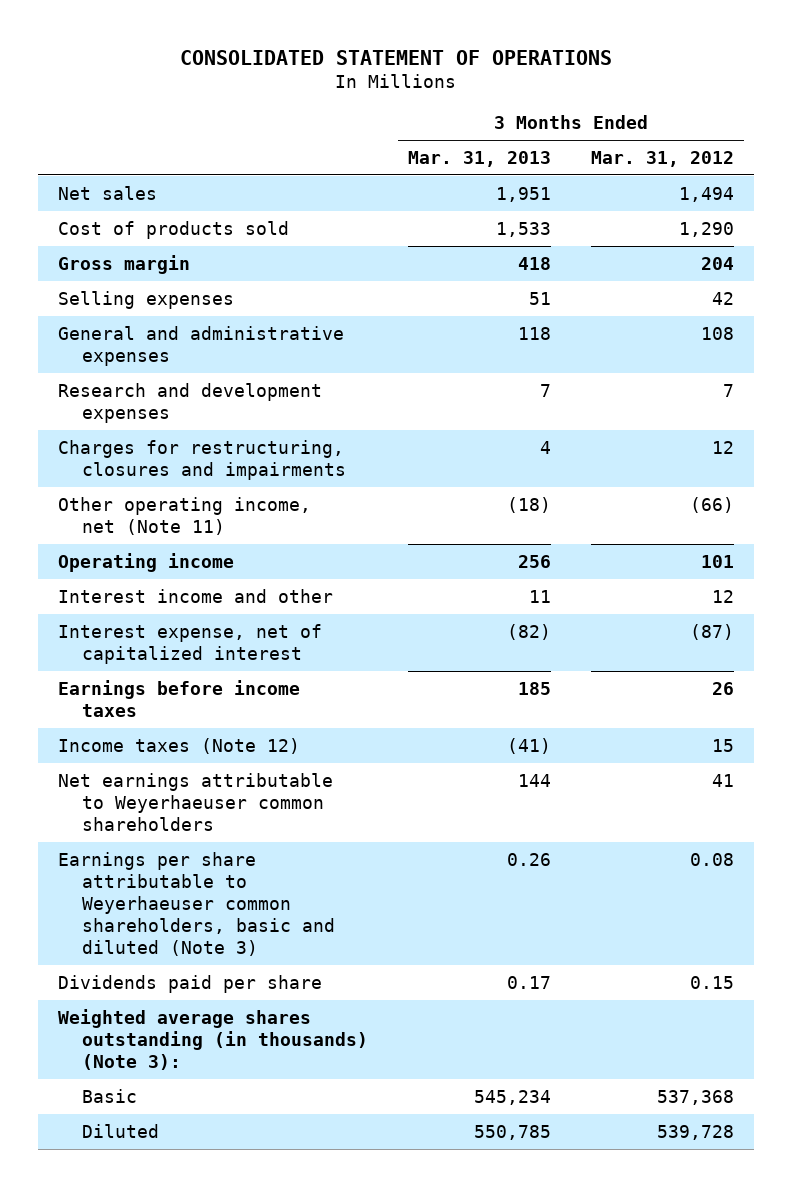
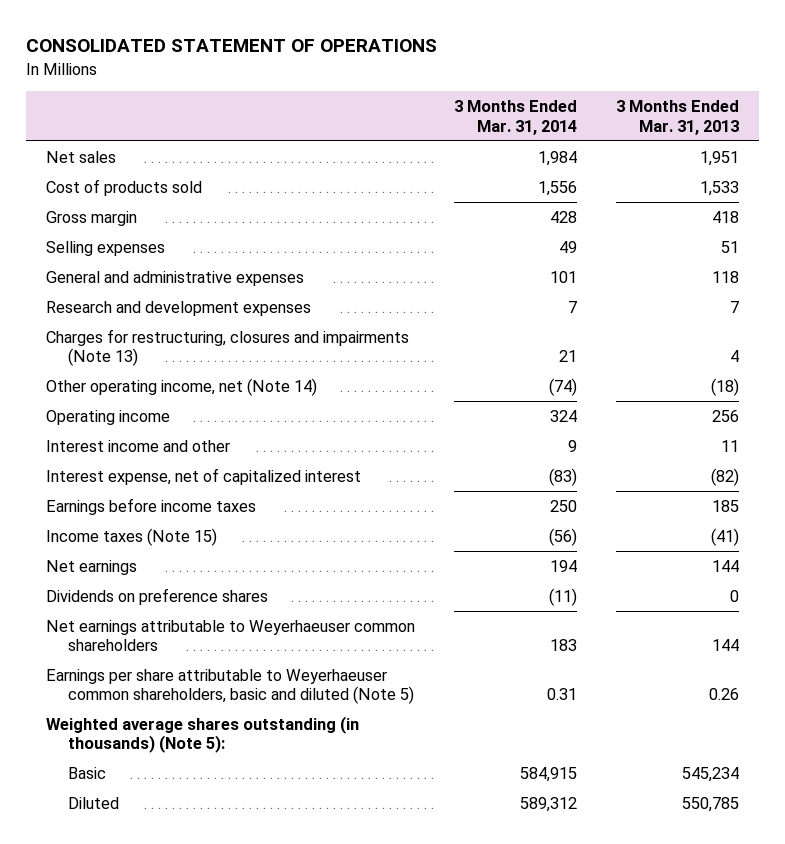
[591,150,735,167] Mar. 31, 2012 -> none
none -> [453,100,577,135] 3 Months Ended Mar. 31, 2014
[57,439,346,480] Charges for restructuring, closures and impairments -> [45,328,409,367] Charges for restructuring, closures and impairments (Note 13)
[57,496,311,535] Other operating income, net (Note 11) -> [45,377,317,396] Other operating income, net (Note 14)
[57,737,300,754] Income taxes (Note 12) -> [45,527,217,546] Income taxes (Note 15)
none -> [45,559,137,575] Net earnings
none -> [45,587,268,605] Dividends on preference shares
[57,974,322,993] Dividends paid per share -> none
[57,851,335,957] Earnings per share attributable to Weyerhaeuser common shareholders, basic and diluted (Note 3) -> [45,668,414,705] Earnings per share attributable to Weyerhaeuser common shareholders, basic and diluted (Note 5)
[57,1008,368,1071] Weighted average shares outstanding (in thousands) (Note 3): -> [45,715,359,754] Weighted average shares outstanding (in thousands) (Note 5):

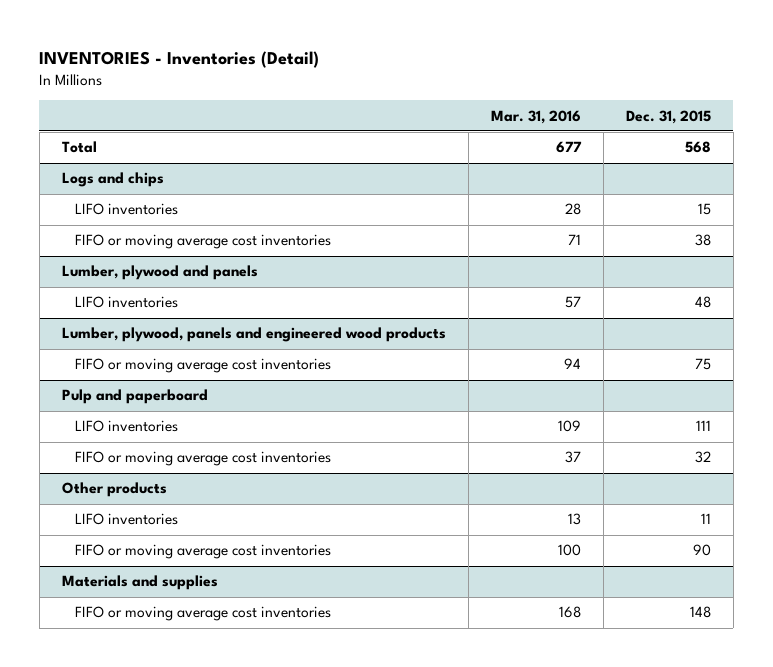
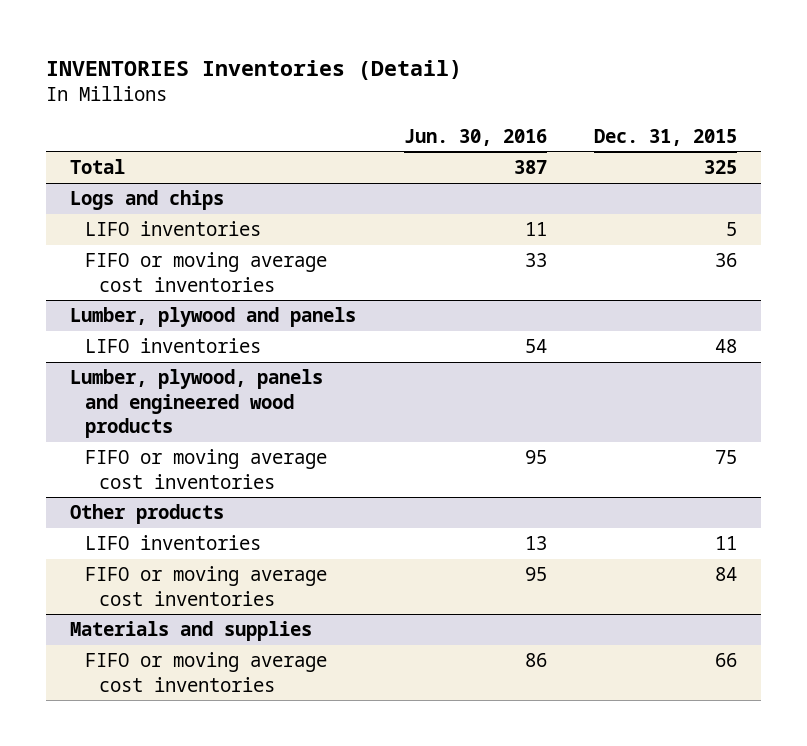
[39,50,320,68] INVENTORIES - Inventories (Detail) -> [46,59,463,80] INVENTORIES Inventories (Detail)
[490,109,581,124] Mar. 31, 2016 -> none
none -> [403,128,547,146] Jun. 30, 2016
[684,141,711,154] 568 -> [704,160,738,175] 325
[697,203,711,216] 15 -> [726,222,738,237] 5
[694,234,711,247] 38 -> [715,253,738,268] 36
[61,389,208,405] Pulp and paperboard -> none
[74,420,178,433] LIFO inventories -> none
[74,451,331,467] FIFO or moving average cost inventories -> none
[692,544,711,557] 90 -> [715,567,738,582] 84
[689,606,711,619] 148 -> [715,653,738,668] 66

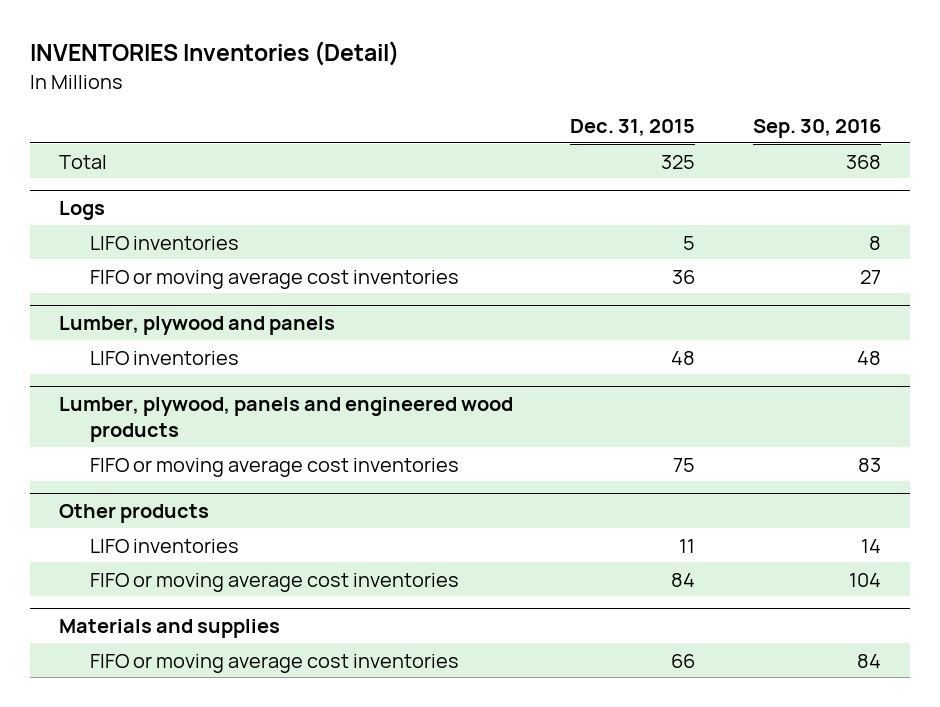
[403,128,547,146] Jun. 30, 2016 -> none
none -> [752,119,881,139] Sep. 30, 2016
[70,190,225,211] Logs and chips -> [58,201,105,221] Logs

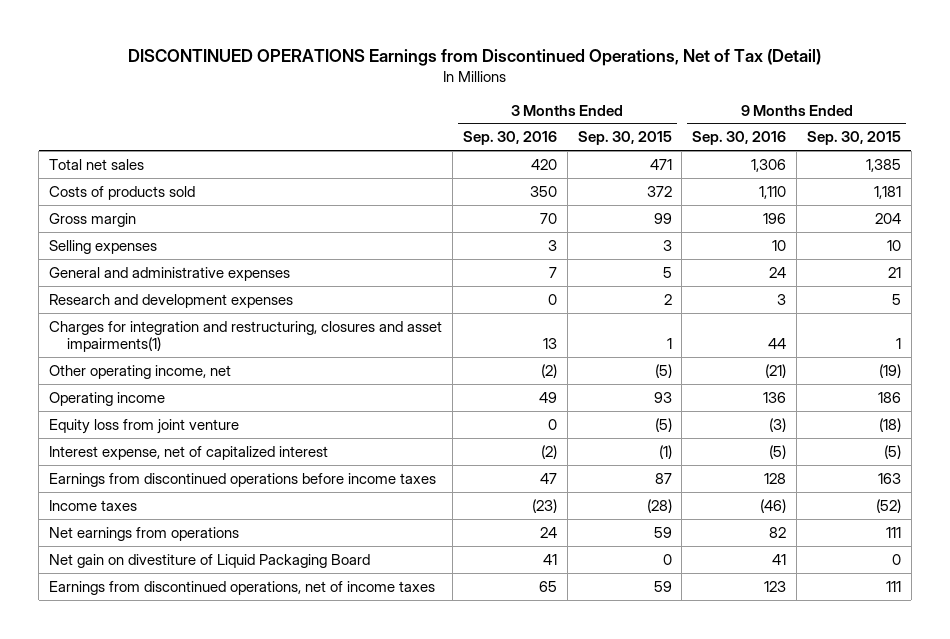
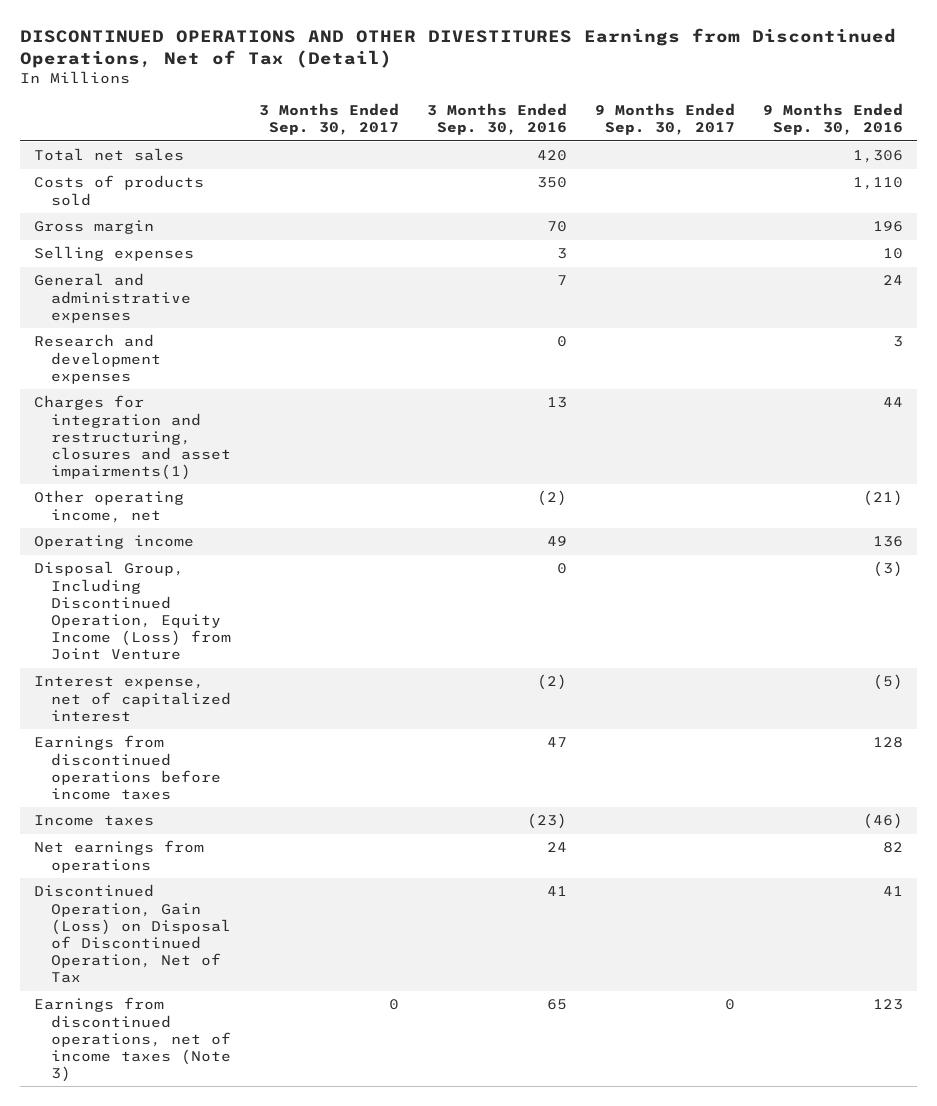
[128,48,822,66] DISCONTINUED OPERATIONS Earnings from Discontinued Operations, Net of Tax (Detail) -> [19,27,896,68] DISCONTINUED OPERATIONS AND OTHER DIVESTITURES Earnings from Discontinued Operations, Net of Tax (Detail)
[577,131,672,146] Sep. 30, 2015 -> none
[806,131,901,146] Sep. 30, 2015 -> none
none -> [259,103,400,136] 3 Months Ended Sep. 30, 2017
none -> [595,103,736,136] 9 Months Ended Sep. 30, 2017
[49,418,240,434] Equity loss from joint venture -> [33,561,232,661] Disposal Group, Including Discontinued Operation, Equity Income (Loss) from Joint Venture
[49,553,371,568] Net gain on divestiture of Liquid Packaging Board -> [33,884,232,984] Discontinued Operation, Gain (Loss) on Disposal of Discontinued Operation, Net of Tax
[49,580,436,595] Earnings from discontinued operations, net of income taxes -> [33,997,232,1082] Earnings from discontinued operations, net of income taxes (Note 3)

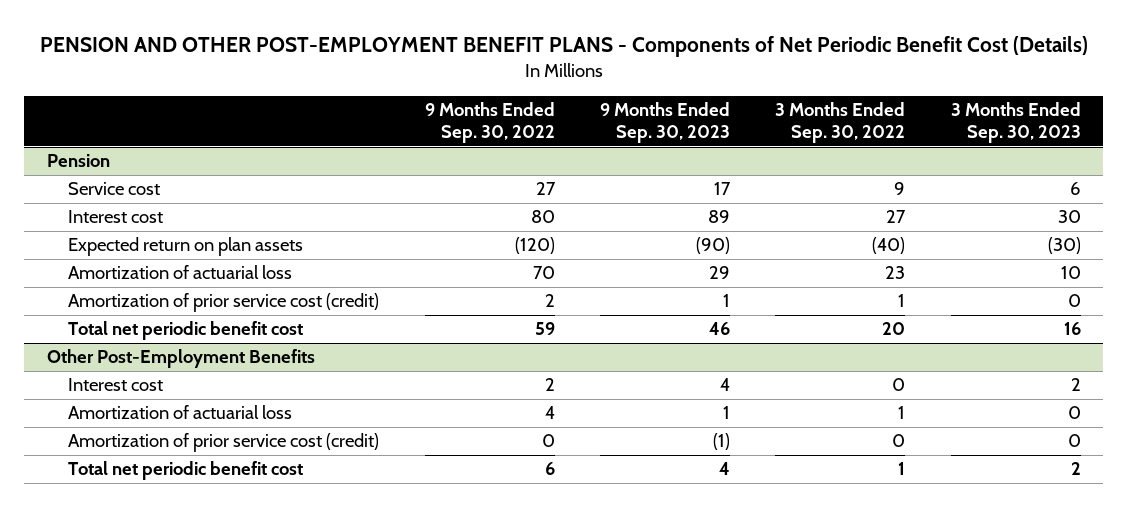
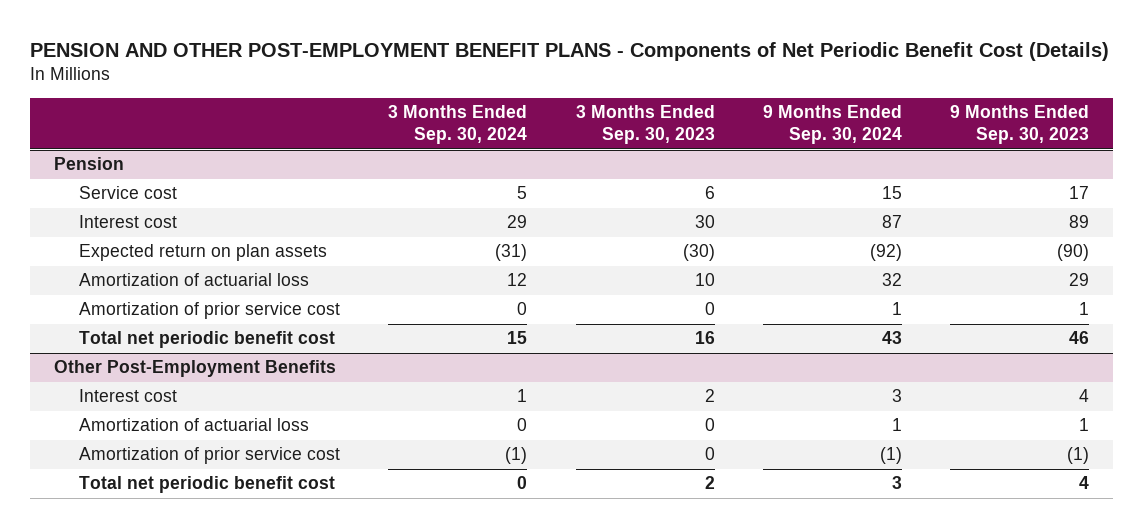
[424,101,555,144] 9 Months Ended Sep. 30, 2022 -> none
[775,101,906,144] 3 Months Ended Sep. 30, 2022 -> none
none -> [388,105,528,145] 3 Months Ended Sep. 30, 2024
none -> [762,105,902,145] 9 Months Ended Sep. 30, 2024
[68,293,380,313] Amortization of prior service cost (credit) -> [78,302,340,320] Amortization of prior service cost
[68,433,380,453] Amortization of prior service cost (credit) -> [78,447,340,465] Amortization of prior service cost

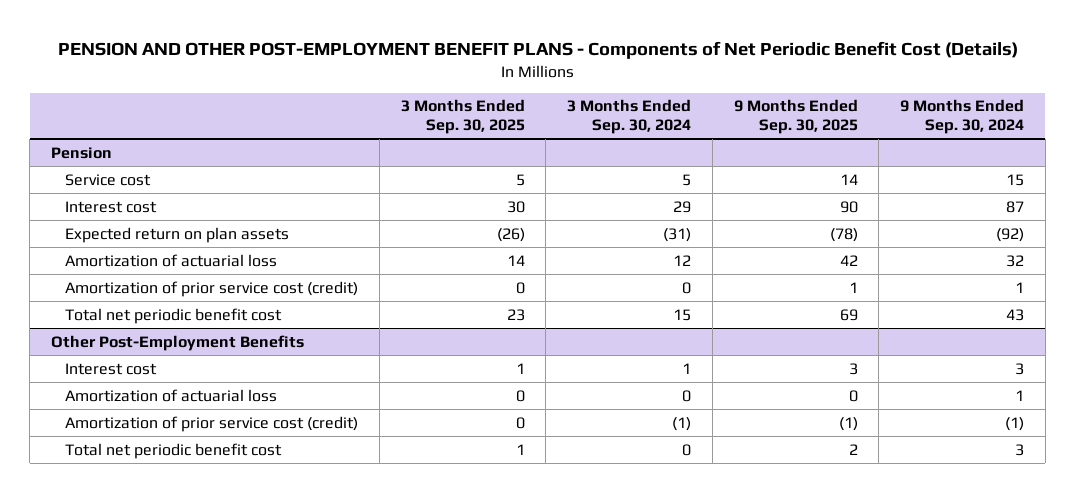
[575,105,715,145] 3 Months Ended Sep. 30, 2023 -> none
[950,105,1090,145] 9 Months Ended Sep. 30, 2023 -> none
none -> [400,99,525,134] 3 Months Ended Sep. 30, 2025
none -> [733,99,858,134] 9 Months Ended Sep. 30, 2025
[78,302,340,320] Amortization of prior service cost -> [65,280,359,297] Amortization of prior service cost (credit)
[78,447,340,465] Amortization of prior service cost -> [65,415,359,432] Amortization of prior service cost (credit)

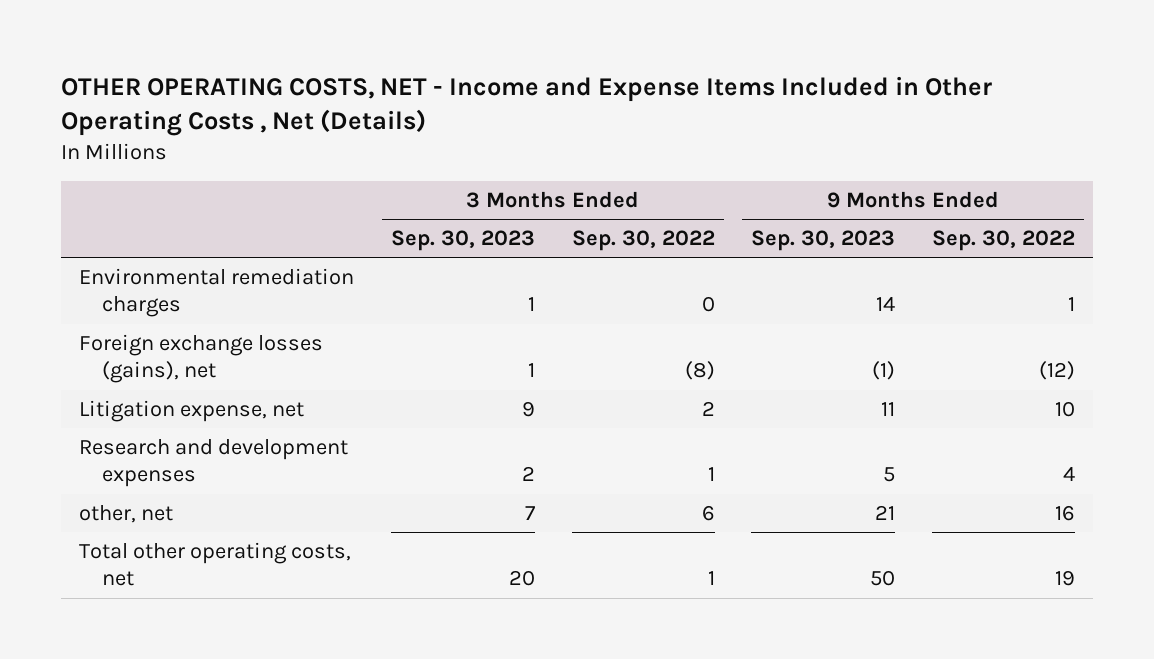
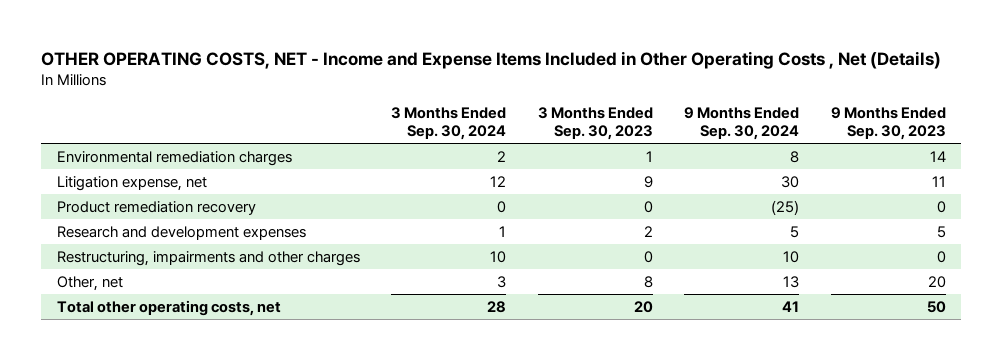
[571,230,715,252] Sep. 30, 2022 -> none
[932,230,1076,252] Sep. 30, 2022 -> none
none -> [391,107,507,141] 3 Months Ended Sep. 30, 2024
none -> [684,107,800,141] 9 Months Ended Sep. 30, 2024
[79,334,324,384] Foreign exchange losses (gains), net -> none
none -> [56,200,256,215] Product remediation recovery
none -> [56,250,360,266] Restructuring, impairments and other charges
[79,505,174,524] other, net -> [56,275,123,291] Other, net
[524,506,535,521] 7 -> [643,275,653,288] 8
[875,505,896,521] 21 -> [927,275,946,288] 20

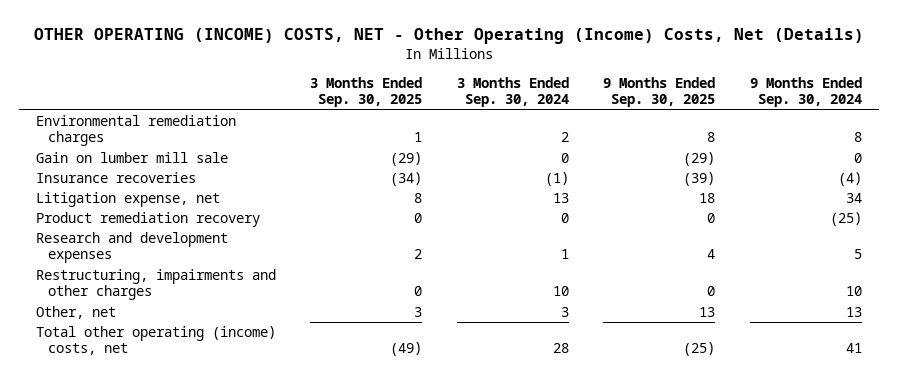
[40,50,941,69] OTHER OPERATING COSTS, NET - Income and Expense Items Included in Other Operating Costs , Net (Details) -> [33,28,864,45] OTHER OPERATING (INCOME) COSTS, NET - Other Operating (Income) Costs, Net (Details)
[537,107,653,141] 3 Months Ended Sep. 30, 2023 -> none
[830,107,946,141] 9 Months Ended Sep. 30, 2023 -> none
none -> [310,77,423,108] 3 Months Ended Sep. 30, 2025
none -> [603,77,716,108] 9 Months Ended Sep. 30, 2025
none -> [35,152,228,164] Gain on lumber mill sale
none -> [35,172,196,184] Insurance recoveries
[490,175,507,187] 12 -> [552,193,569,204] 13
[781,175,800,188] 30 -> [845,193,862,204] 34
[56,299,281,316] Total other operating costs, net -> [35,326,276,356] Total other operating (income) costs, net

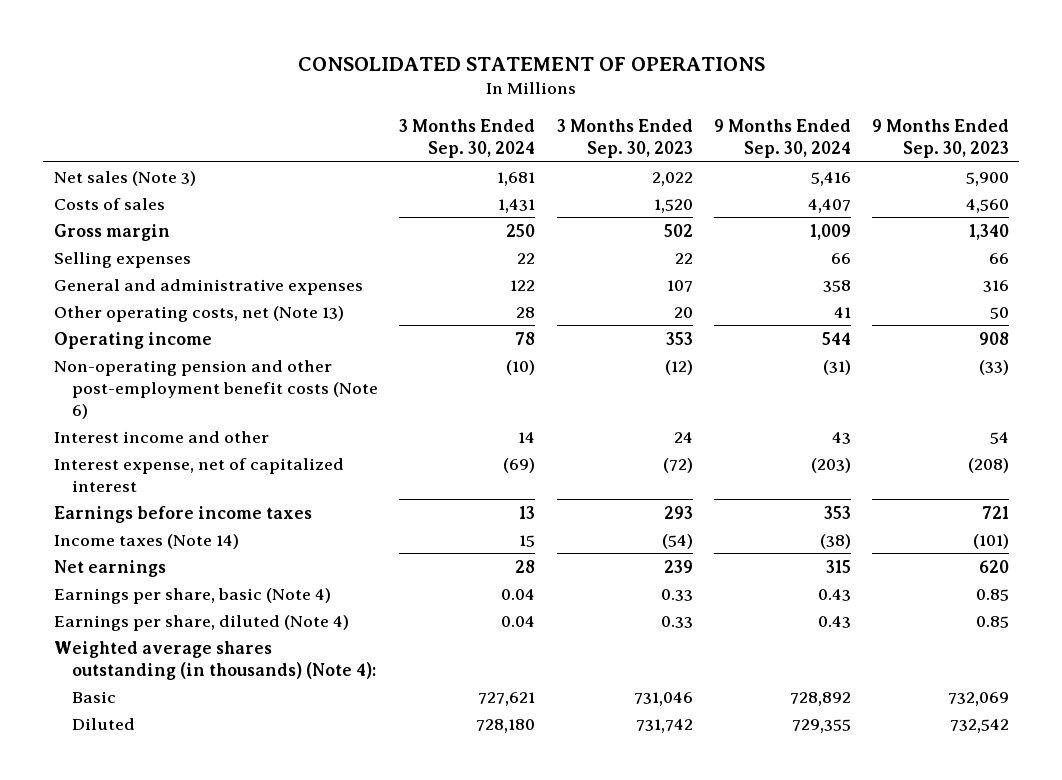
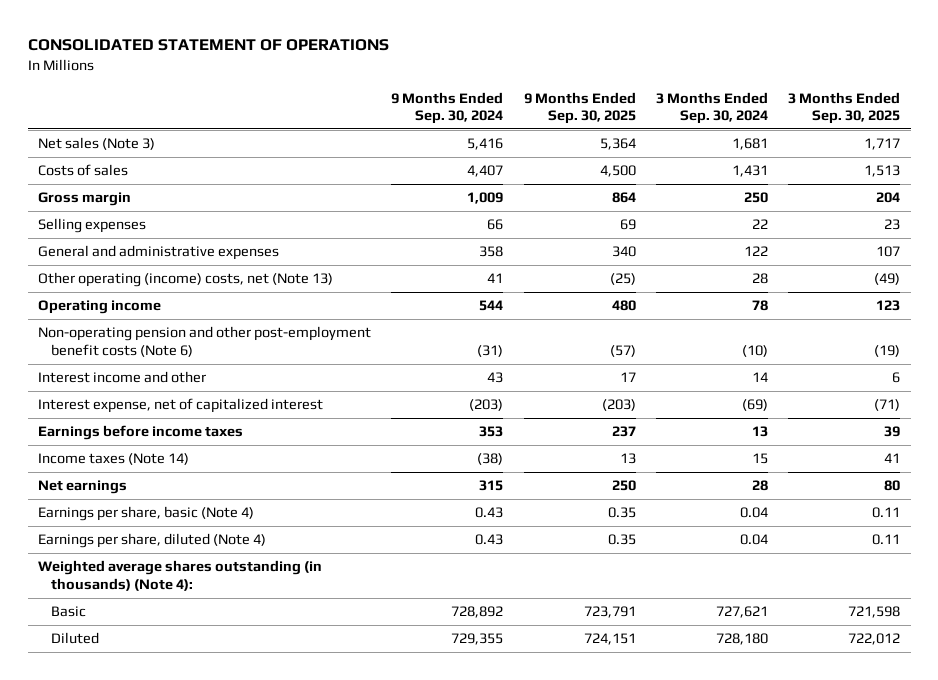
[556,118,693,158] 3 Months Ended Sep. 30, 2023 -> none
[871,118,1009,158] 9 Months Ended Sep. 30, 2023 -> none
none -> [523,91,636,124] 9 Months Ended Sep. 30, 2025
none -> [788,91,901,124] 3 Months Ended Sep. 30, 2025
[53,305,344,322] Other operating costs, net (Note 13) -> [37,272,333,288] Other operating (income) costs, net (Note 13)

